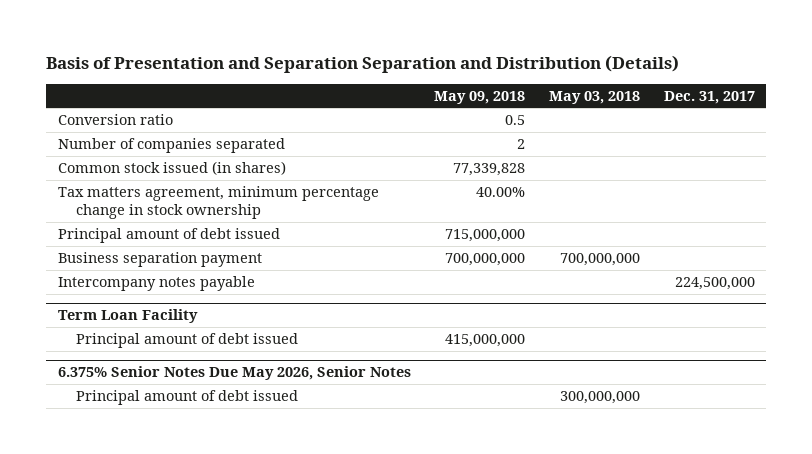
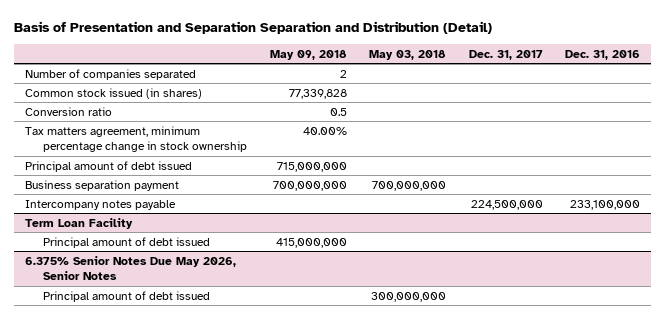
[46,54,680,73] Basis of Presentation and Separation Separation and Distribution (Details) -> [13,21,492,35] Basis of Presentation and Separation Separation and Distribution (Detail)
none -> [565,49,641,60] Dec. 31, 2016
[57,114,173,126] Conversion ratio -> [24,106,112,116] Conversion ratio

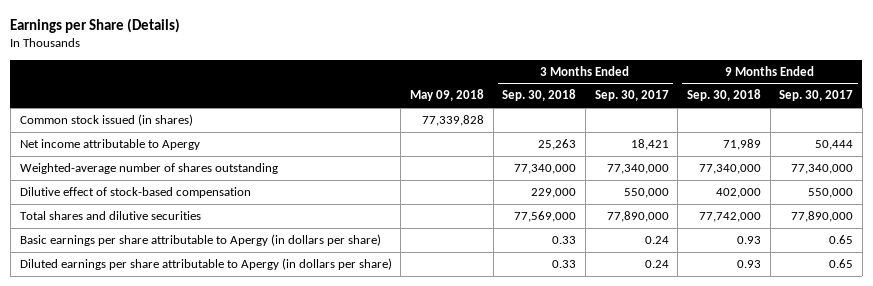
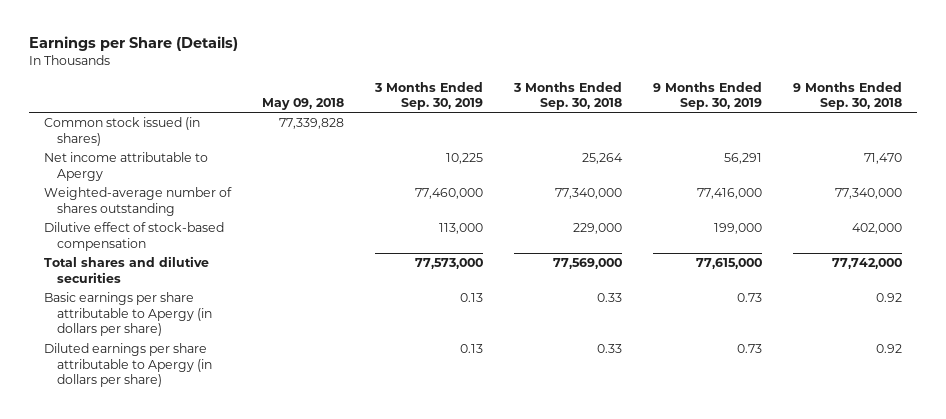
[594,90,669,102] Sep. 30, 2017 -> none
[779,90,854,102] Sep. 30, 2017 -> none
none -> [373,81,483,111] 3 Months Ended Sep. 30, 2019
none -> [652,81,762,111] 9 Months Ended Sep. 30, 2019
[538,138,577,150] 25,263 -> [581,153,623,165] 25,264
[722,138,761,150] 71,989 -> [863,153,902,165] 71,470
[736,235,761,244] 0.93 -> [875,293,902,303] 0.92
[736,259,761,268] 0.93 -> [875,344,902,354] 0.92

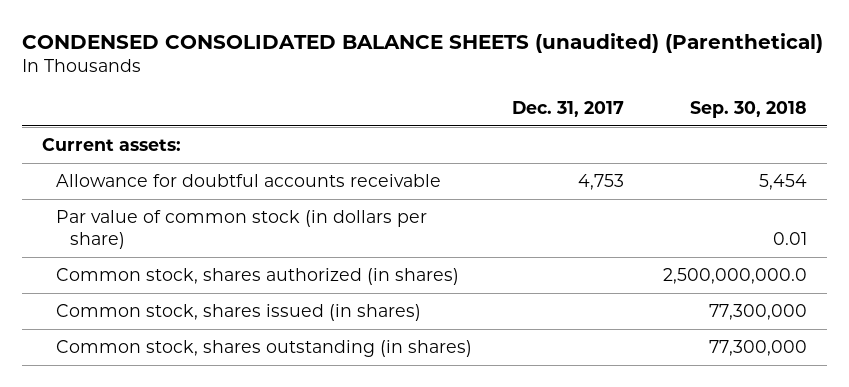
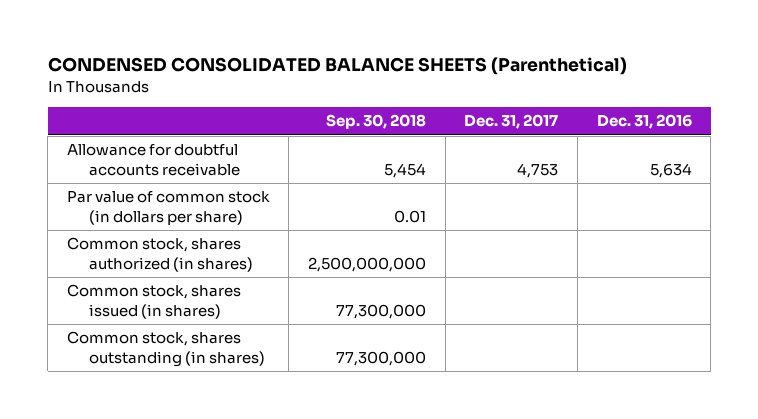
[21,32,823,53] CONDENSED CONSOLIDATED BALANCE SHEETS (unaudited) (Parenthetical) -> [47,57,627,76] CONDENSED CONSOLIDATED BALANCE SHEETS (Parenthetical)
none -> [596,114,692,130] Dec. 31, 2016
[41,138,181,152] Current assets: -> none
[663,268,808,285] 2,500,000,000.0 -> [308,256,427,272] 2,500,000,000

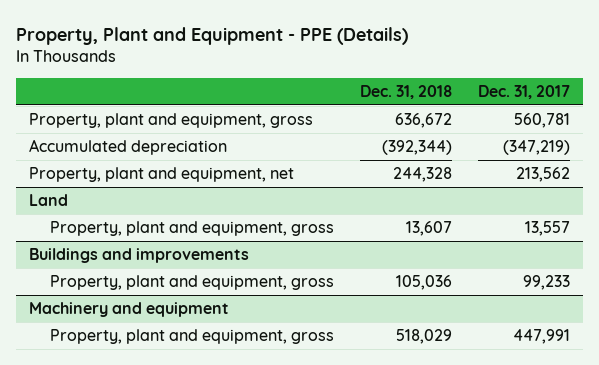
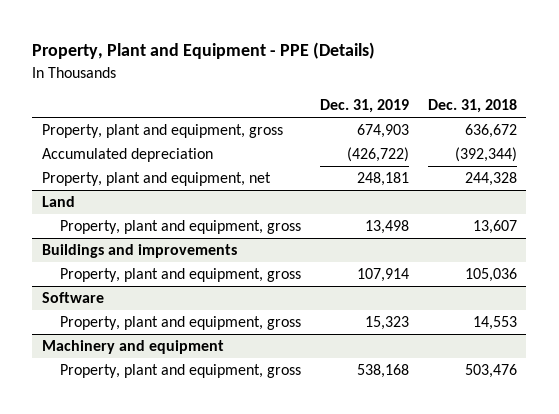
[477,84,570,99] Dec. 31, 2017 -> none
none -> [319,99,409,114] Dec. 31, 2019
none -> [41,292,104,304] Software
none -> [59,316,301,331] Property, plant and equipment, gross
[395,328,452,344] 518,029 -> [464,364,517,379] 503,476

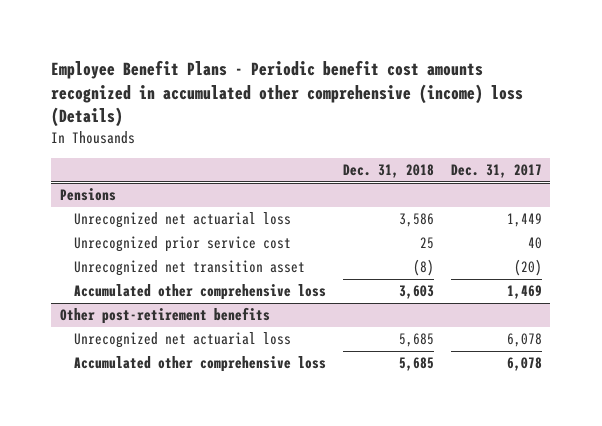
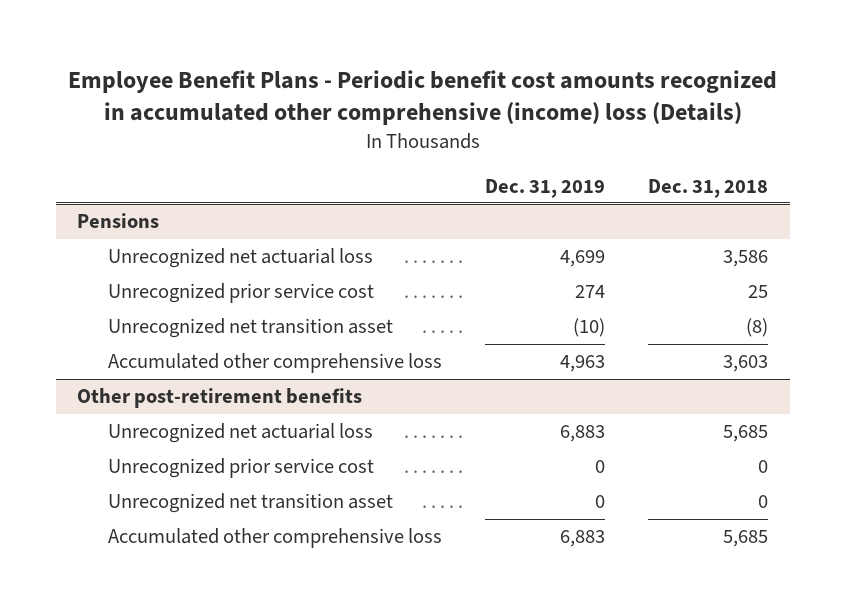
[450,164,542,179] Dec. 31, 2017 -> none
none -> [485,178,606,198] Dec. 31, 2019
none -> [107,458,374,479] Unrecognized prior service cost
none -> [107,493,393,514] Unrecognized net transition asset

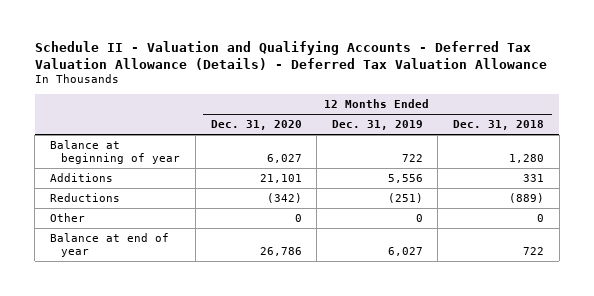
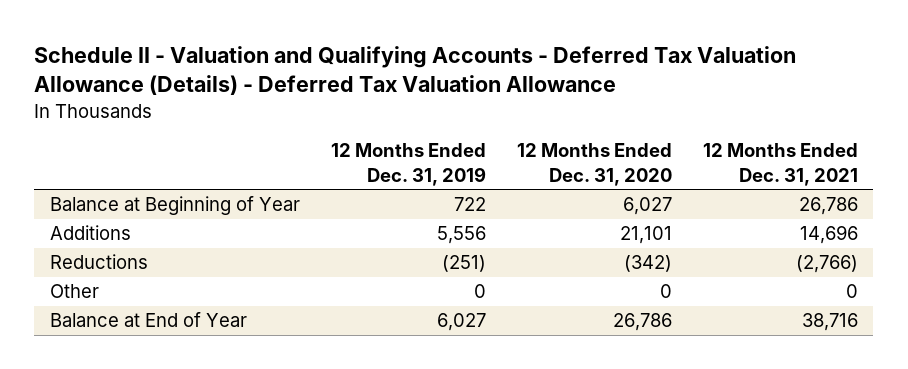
[453,120,545,131] Dec. 31, 2018 -> none
none -> [702,143,858,186] 12 Months Ended Dec. 31, 2021
[49,139,181,165] Balance at beginning of year -> [49,196,300,216] Balance at Beginning of Year
[49,232,169,258] Balance at end of year -> [49,312,247,328] Balance at End of Year

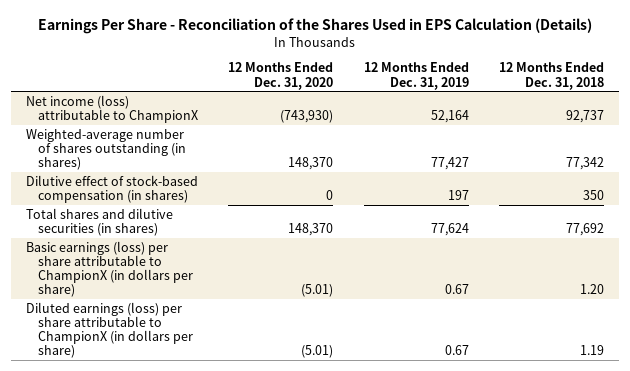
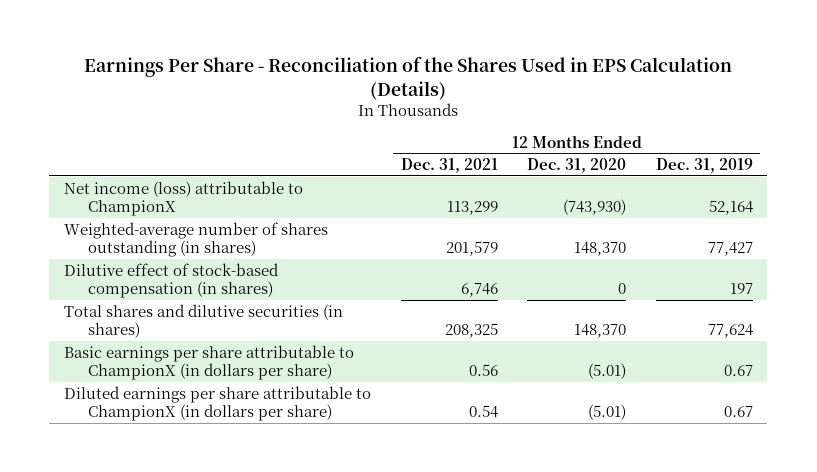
[498,62,604,90] 12 Months Ended Dec. 31, 2018 -> none
none -> [400,158,498,174] Dec. 31, 2021
[26,240,193,298] Basic earnings (loss) per share attributable to ChampionX (in dollars per share) -> [63,344,354,380] Basic earnings per share attributable to ChampionX (in dollars per share)
[26,301,193,359] Diluted earnings (loss) per share attributable to ChampionX (in dollars per share) -> [63,385,371,421] Diluted earnings per share attributable to ChampionX (in dollars per share)

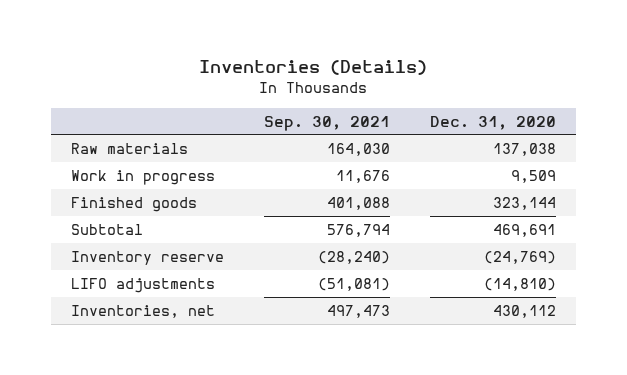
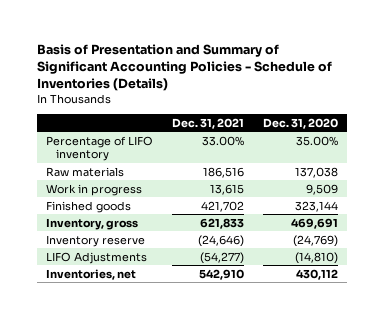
[199,60,428,76] Inventories (Details) -> [37,44,333,92] Basis of Presentation and Summary of Significant Accounting Policies - Schedule of Inventories (Details)
[263,115,390,131] Sep. 30, 2021 -> none
none -> [172,117,245,129] Dec. 31, 2021
none -> [46,135,154,162] Percentage of LIFO inventory
[70,223,143,235] Subtotal -> [46,217,139,230] Inventory, gross
[70,277,215,293] LIFO adjustments -> [46,251,148,264] LIFO Adjustments

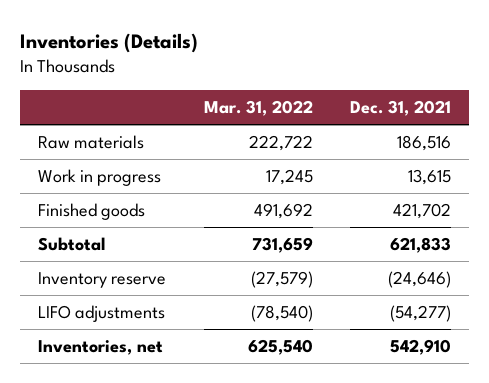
[37,44,333,92] Basis of Presentation and Summary of Significant Accounting Policies - Schedule of Inventories (Details) -> [19,32,198,53] Inventories (Details)
[263,117,339,129] Dec. 31, 2020 -> none
none -> [203,99,313,116] Mar. 31, 2022
[46,135,154,162] Percentage of LIFO inventory -> none
[46,217,139,230] Inventory, gross -> [38,237,106,252] Subtotal
[46,251,148,264] LIFO Adjustments -> [38,305,166,323] LIFO adjustments

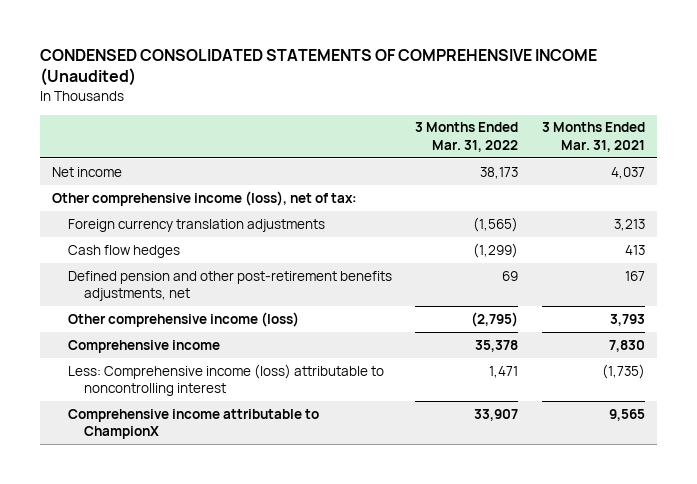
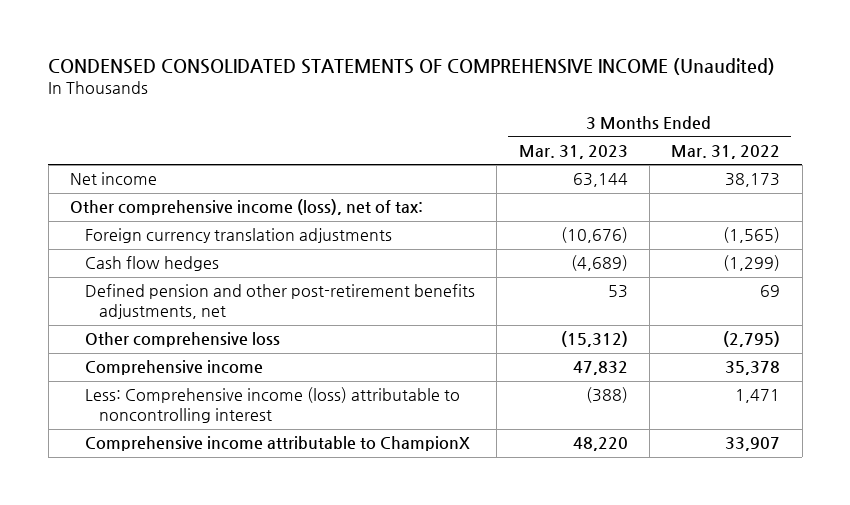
[542,122,646,153] 3 Months Ended Mar. 31, 2021 -> none
none -> [518,144,628,159] Mar. 31, 2023
[67,311,299,327] Other comprehensive income (loss) -> [84,332,280,348] Other comprehensive loss

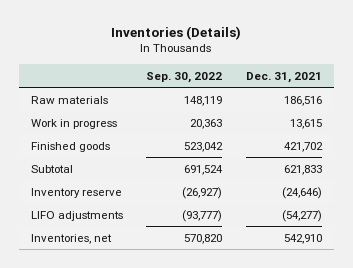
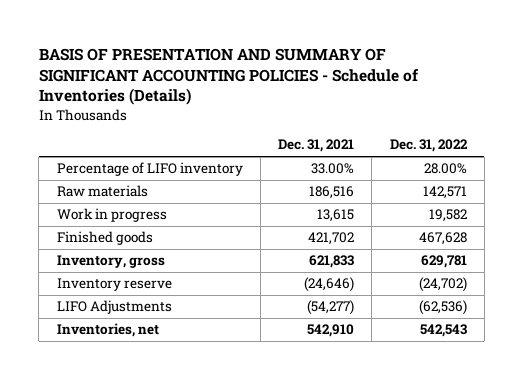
[111,25,242,40] Inventories (Details) -> [38,47,419,106] BASIS OF PRESENTATION AND SUMMARY OF SIGNIFICANT ACCOUNTING POLICIES - Schedule of Inventories (Details)
[146,71,223,83] Sep. 30, 2022 -> none
none -> [389,139,468,153] Dec. 31, 2022
none -> [56,162,243,177] Percentage of LIFO inventory
[30,164,73,173] Subtotal -> [56,255,165,269] Inventory, gross
[30,210,123,221] LIFO adjustments -> [56,300,172,315] LIFO Adjustments

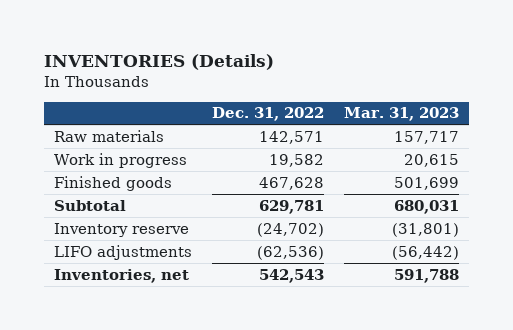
[38,47,419,106] BASIS OF PRESENTATION AND SUMMARY OF SIGNIFICANT ACCOUNTING POLICIES - Schedule of Inventories (Details) -> [43,53,274,70] INVENTORIES (Details)
[278,139,355,153] Dec. 31, 2021 -> none
none -> [343,107,459,122] Mar. 31, 2023
[56,162,243,177] Percentage of LIFO inventory -> none
[56,255,165,269] Inventory, gross -> [53,199,126,211] Subtotal
[56,300,172,315] LIFO Adjustments -> [53,244,192,260] LIFO adjustments

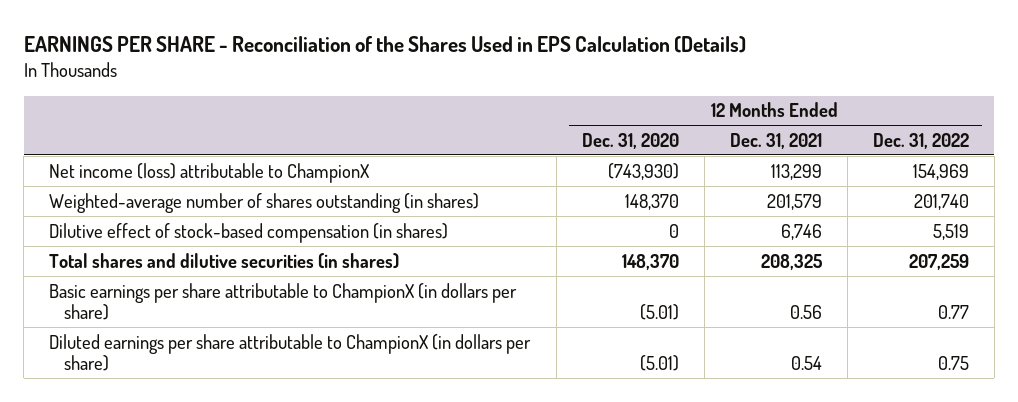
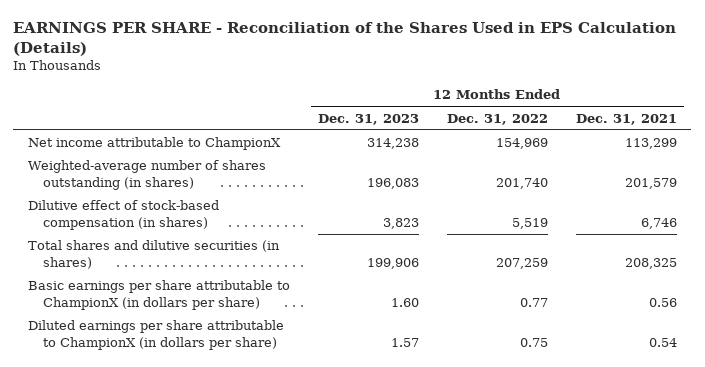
[581,132,679,149] Dec. 31, 2020 -> none
none -> [317,113,419,125] Dec. 31, 2023
[49,162,370,183] Net income (loss) attributable to ChampionX -> [27,137,281,151] Net income attributable to ChampionX

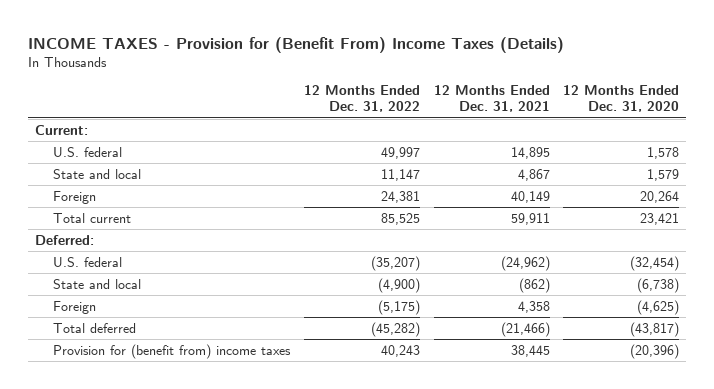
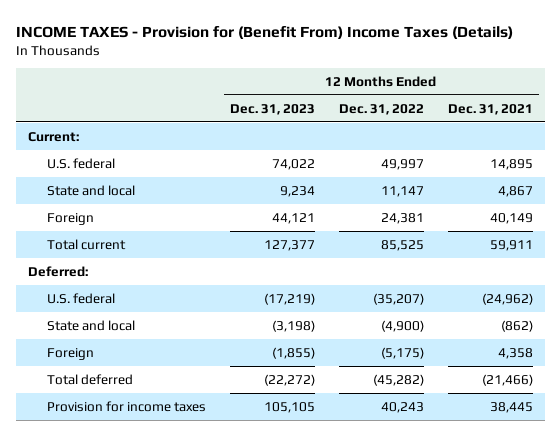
[563,85,680,113] 12 Months Ended Dec. 31, 2020 -> none
none -> [229,103,315,115] Dec. 31, 2023
[53,343,292,359] Provision for (benefit from) income taxes -> [47,400,207,412] Provision for income taxes

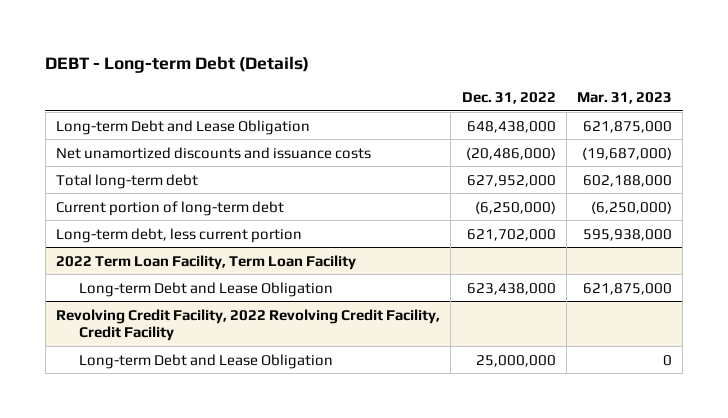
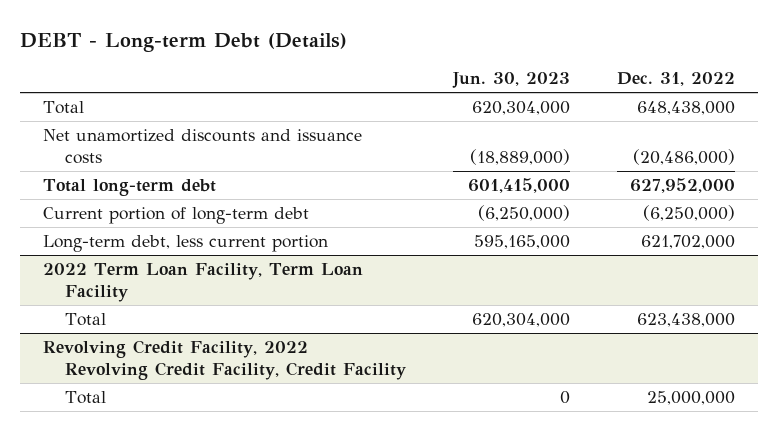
[577,92,673,105] Mar. 31, 2023 -> none
none -> [451,71,570,88] Jun. 30, 2023
[56,119,311,135] Long-term Debt and Lease Obligation -> [43,101,85,115] Total
[78,281,333,297] Long-term Debt and Lease Obligation -> [65,313,107,327] Total
[78,353,333,369] Long-term Debt and Lease Obligation -> [65,391,107,405] Total

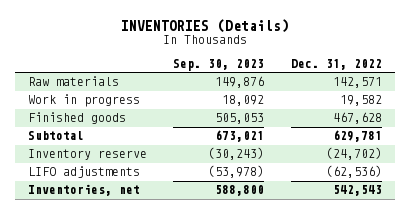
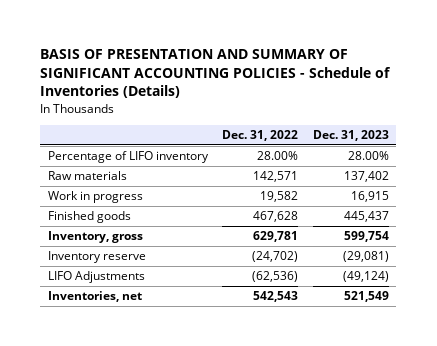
[120,18,289,33] INVENTORIES (Details) -> [40,48,392,99] BASIS OF PRESENTATION AND SUMMARY OF SIGNIFICANT ACCOUNTING POLICIES - Schedule of Inventories (Details)
[173,59,265,72] Sep. 30, 2023 -> none
none -> [313,130,390,142] Dec. 31, 2023
none -> [47,151,209,164] Percentage of LIFO inventory
[27,131,84,141] Subtotal -> [47,231,143,244] Inventory, gross
[27,166,140,179] LIFO adjustments -> [47,271,145,284] LIFO Adjustments

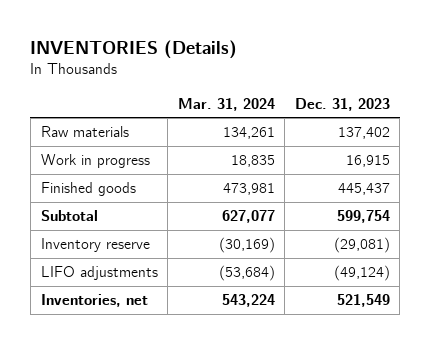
[40,48,392,99] BASIS OF PRESENTATION AND SUMMARY OF SIGNIFICANT ACCOUNTING POLICIES - Schedule of Inventories (Details) -> [30,39,238,59] INVENTORIES (Details)
[222,130,299,142] Dec. 31, 2022 -> none
none -> [177,97,275,111] Mar. 31, 2024
[47,151,209,164] Percentage of LIFO inventory -> none
[47,231,143,244] Inventory, gross -> [40,210,98,222] Subtotal
[47,271,145,284] LIFO Adjustments -> [40,266,158,281] LIFO adjustments

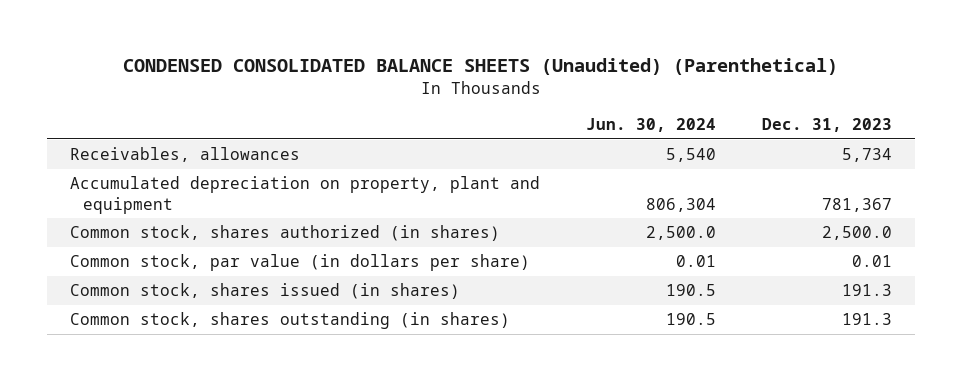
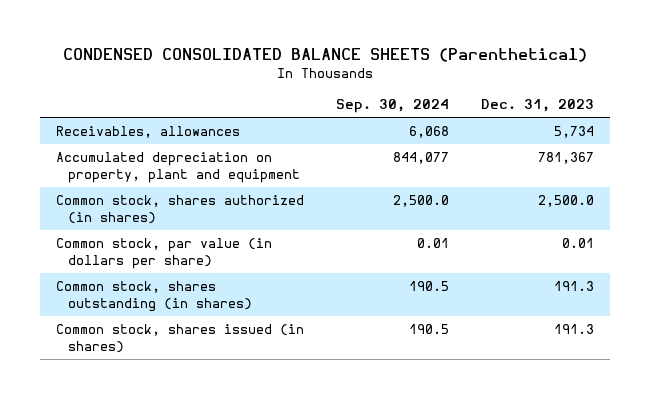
[122,57,838,75] CONDENSED CONSOLIDATED BALANCE SHEETS (Unaudited) (Parenthetical) -> [63,48,588,63] CONDENSED CONSOLIDATED BALANCE SHEETS (Parenthetical)
[585,118,716,133] Jun. 30, 2024 -> none
none -> [336,99,450,114] Sep. 30, 2024
[69,283,460,300] Common stock, shares issued (in shares) -> [56,324,305,353] Common stock, shares issued (in shares)

